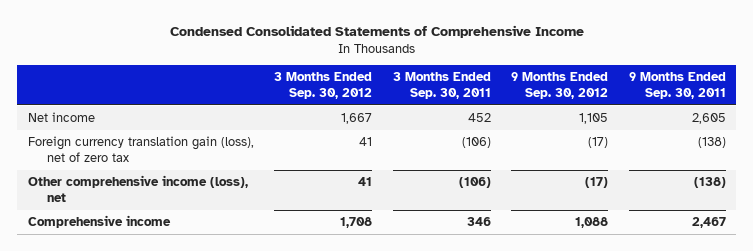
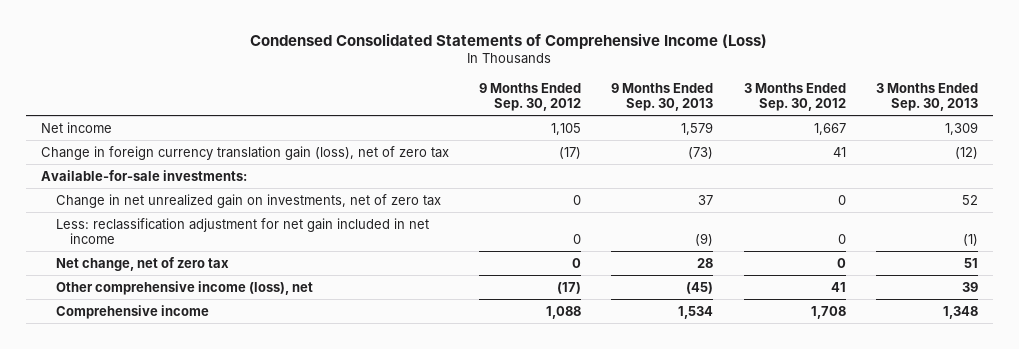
[169,25,584,39] Condensed Consolidated Statements of Comprehensive Income -> [250,32,768,49] Condensed Consolidated Statements of Comprehensive Income (Loss)
[392,72,491,99] 3 Months Ended Sep. 30, 2011 -> none
[628,72,726,99] 9 Months Ended Sep. 30, 2011 -> none
none -> [611,82,714,112] 9 Months Ended Sep. 30, 2013
none -> [875,82,978,112] 3 Months Ended Sep. 30, 2013
[27,136,254,162] Foreign currency translation gain (loss), net of zero tax -> [40,145,449,160] Change in foreign currency translation gain (loss), net of zero tax
none -> [40,169,247,181] Available-for-sale investments:
none -> [55,193,441,208] Change in net unrealized gain on investments, net of zero tax
none -> [55,217,429,245] Less: reclassification adjustment for net gain included in net income
none -> [55,256,229,271] Net change, net of zero tax

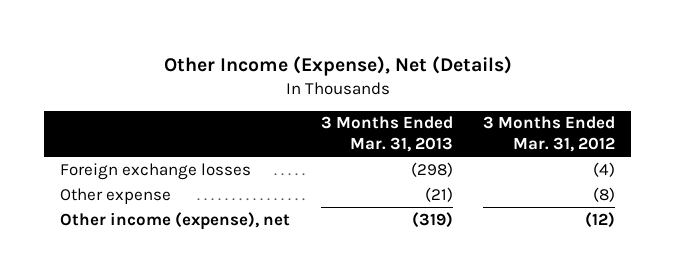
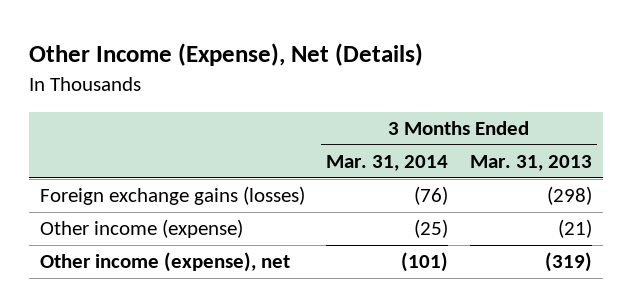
[483,116,616,153] 3 Months Ended Mar. 31, 2012 -> none
none -> [326,155,449,172] Mar. 31, 2014
[59,162,251,180] Foreign exchange losses -> [40,186,306,206] Foreign exchange gains (losses)
[59,187,171,204] Other expense -> [40,219,244,239] Other income (expense)

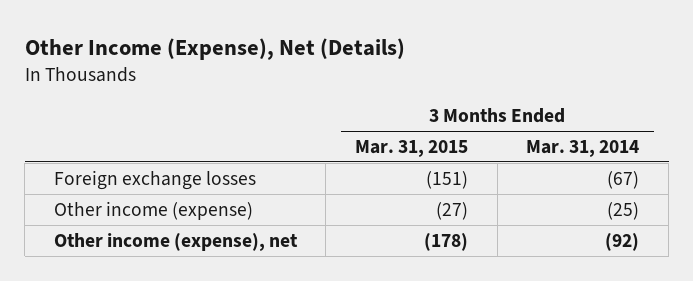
[469,155,592,172] Mar. 31, 2013 -> none
none -> [355,139,469,157] Mar. 31, 2015
[40,186,306,206] Foreign exchange gains (losses) -> [53,169,256,190] Foreign exchange losses
[414,186,449,206] (76) -> [607,170,640,189] (67)
[401,252,449,273] (101) -> [605,232,640,251] (92)

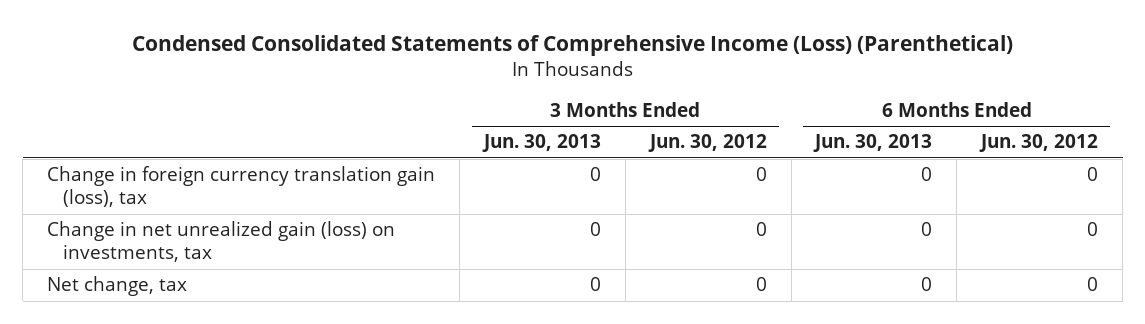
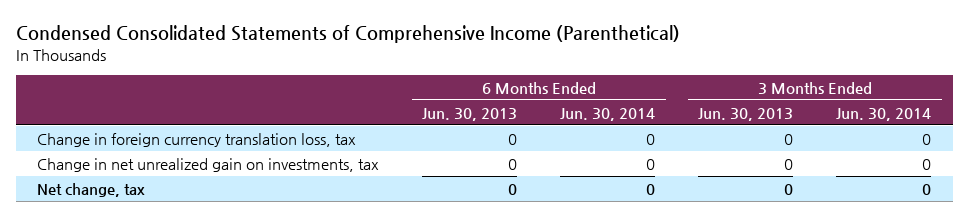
[131,35,1013,57] Condensed Consolidated Statements of Comprehensive Income (Loss) (Parenthetical) -> [16,25,681,44] Condensed Consolidated Statements of Comprehensive Income (Parenthetical)
[647,134,767,153] Jun. 30, 2012 -> none
[979,134,1099,153] Jun. 30, 2012 -> none
none -> [560,107,656,121] Jun. 30, 2014
none -> [836,107,932,121] Jun. 30, 2014
[47,166,436,208] Change in foreign currency translation gain (loss), tax -> [37,132,357,147] Change in foreign currency translation loss, tax
[47,221,396,263] Change in net unrealized gain (loss) on investments, tax -> [37,157,380,172] Change in net unrealized gain on investments, tax

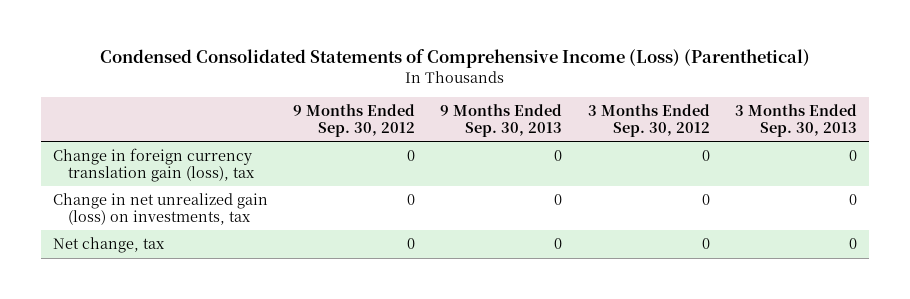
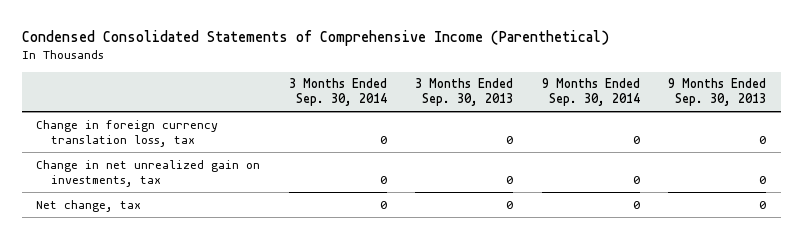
[99,49,810,69] Condensed Consolidated Statements of Comprehensive Income (Loss) (Parenthetical) -> [22,29,610,46] Condensed Consolidated Statements of Comprehensive Income (Parenthetical)
[293,104,416,137] 9 Months Ended Sep. 30, 2012 -> none
[587,104,710,137] 3 Months Ended Sep. 30, 2012 -> none
none -> [288,78,387,107] 3 Months Ended Sep. 30, 2014
none -> [541,78,640,107] 9 Months Ended Sep. 30, 2014
[53,148,255,182] Change in foreign currency translation gain (loss), tax -> [36,119,219,147] Change in foreign currency translation loss, tax
[53,193,269,225] Change in net unrealized gain (loss) on investments, tax -> [36,159,261,187] Change in net unrealized gain on investments, tax

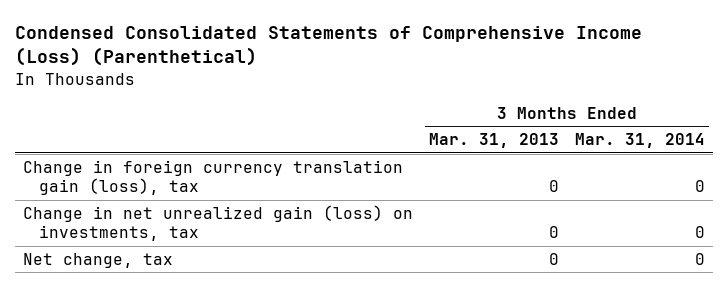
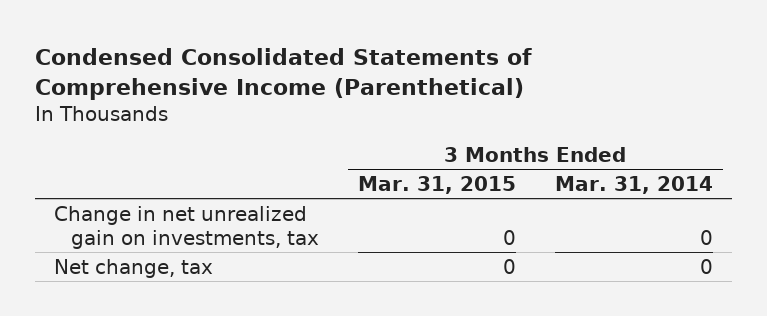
[14,25,642,67] Condensed Consolidated Statements of Comprehensive Income (Loss) (Parenthetical) -> [34,47,532,100] Condensed Consolidated Statements of Comprehensive Income (Parenthetical)
[428,133,559,149] Mar. 31, 2013 -> none
none -> [357,175,516,194] Mar. 31, 2015
[22,159,403,196] Change in foreign currency translation gain (loss), tax -> none
[22,204,413,242] Change in net unrealized gain (loss) on investments, tax -> [54,205,319,249] Change in net unrealized gain on investments, tax

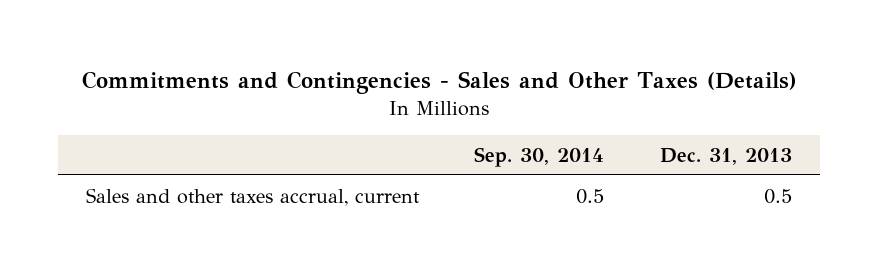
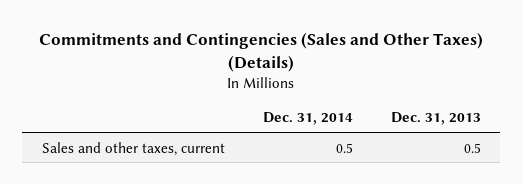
[81,71,797,95] Commitments and Contingencies - Sales and Other Taxes (Details) -> [39,32,484,73] Commitments and Contingencies (Sales and Other Taxes) (Details)
[474,146,605,167] Sep. 30, 2014 -> none
none -> [262,112,353,126] Dec. 31, 2014
[85,187,420,206] Sales and other taxes accrual, current -> [41,141,225,156] Sales and other taxes, current

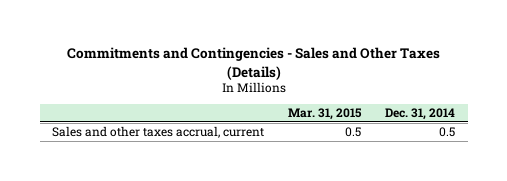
[39,32,484,73] Commitments and Contingencies (Sales and Other Taxes) (Details) -> [66,47,440,80] Commitments and Contingencies - Sales and Other Taxes (Details)
[391,112,482,126] Dec. 31, 2013 -> none
none -> [288,108,363,121] Mar. 31, 2015
[41,141,225,156] Sales and other taxes, current -> [52,126,265,139] Sales and other taxes accrual, current

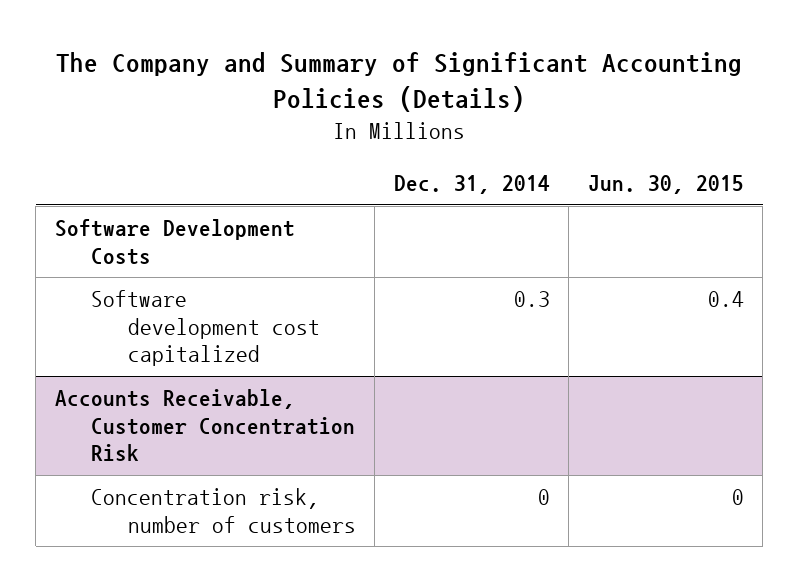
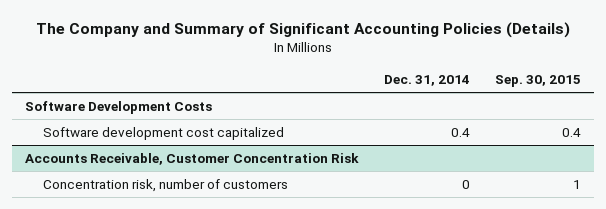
[587,175,744,195] Jun. 30, 2015 -> none
none -> [495,74,582,87] Sep. 30, 2015
[513,291,550,308] 0.3 -> [450,127,470,137] 0.4

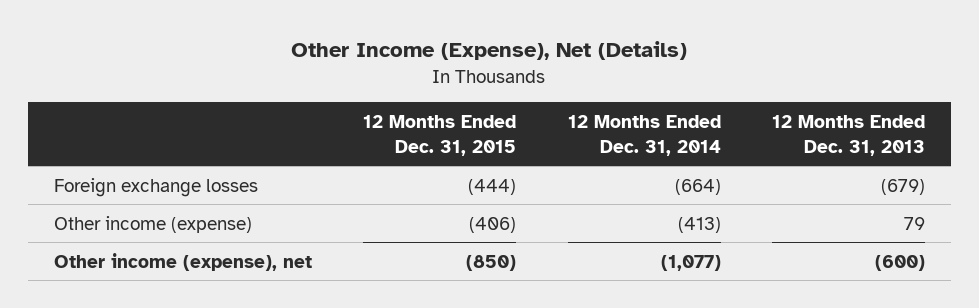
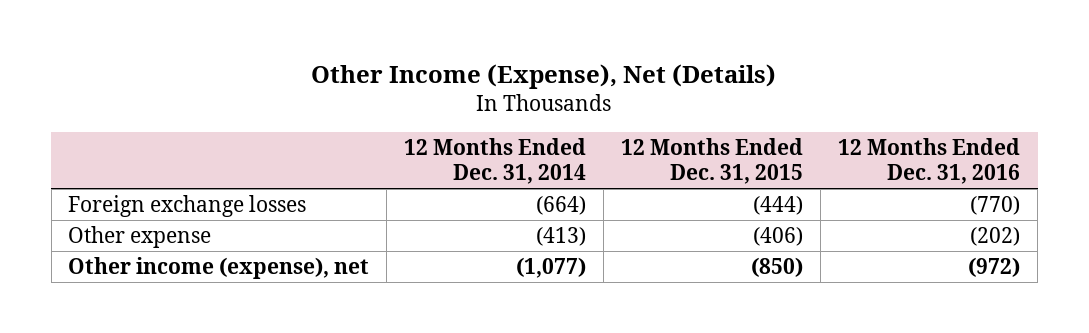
[772,114,926,156] 12 Months Ended Dec. 31, 2013 -> none
none -> [838,138,1021,185] 12 Months Ended Dec. 31, 2016
[53,215,252,233] Other income (expense) -> [68,226,212,249] Other expense

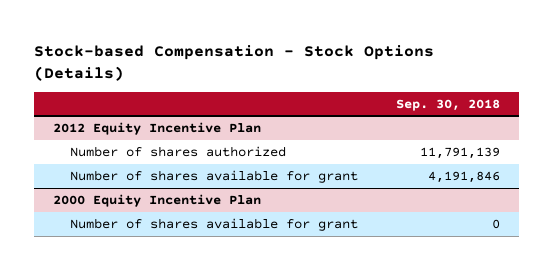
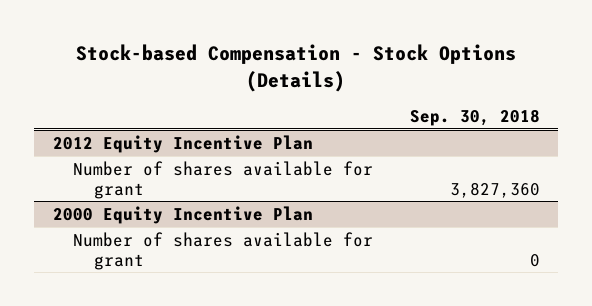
[69,145,286,157] Number of shares authorized -> none
[428,170,501,183] 4,191,846 -> [449,181,540,198] 3,827,360

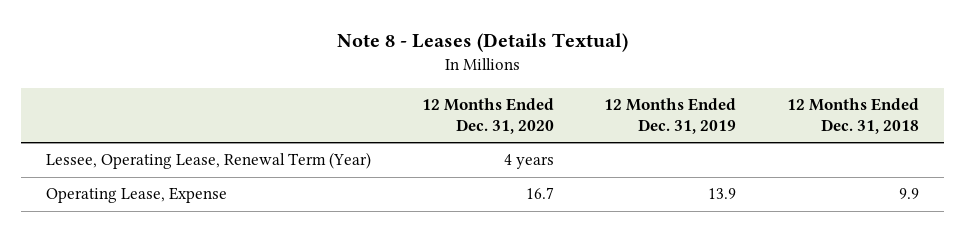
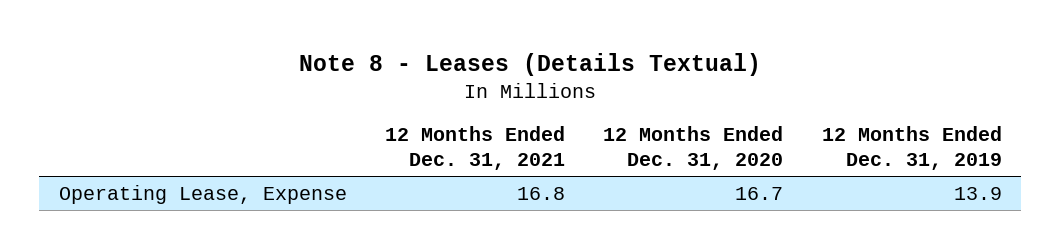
[787,98,920,134] 12 Months Ended Dec. 31, 2018 -> none
none -> [384,126,565,171] 12 Months Ended Dec. 31, 2021
[45,152,371,170] Lessee, Operating Lease, Renewal Term (Year) -> none

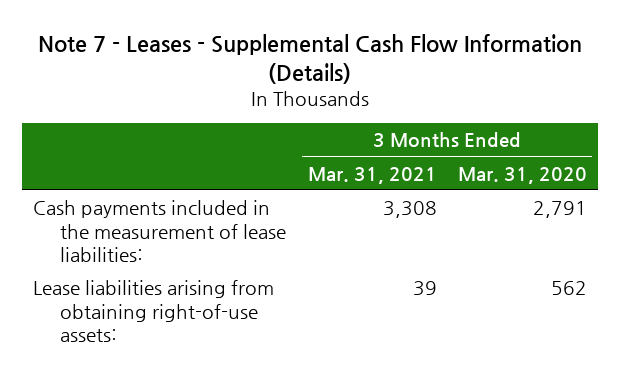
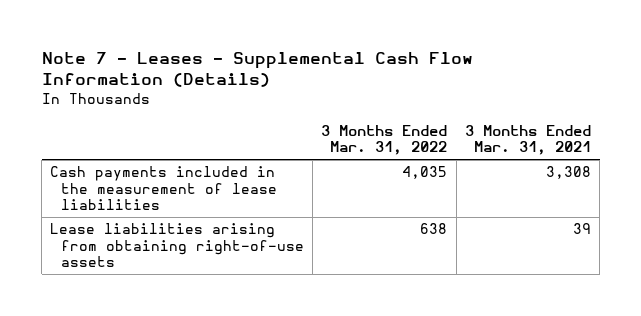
[458,166,588,184] Mar. 31, 2020 -> none
none -> [321,125,448,156] 3 Months Ended Mar. 31, 2022
[32,200,286,263] Cash payments included in the measurement of lease liabilities: -> [50,166,277,210] Cash payments included in the measurement of lease liabilities
[32,280,274,343] Lease liabilities arising from obtaining right-of-use assets: -> [50,223,304,267] Lease liabilities arising from obtaining right-of-use assets

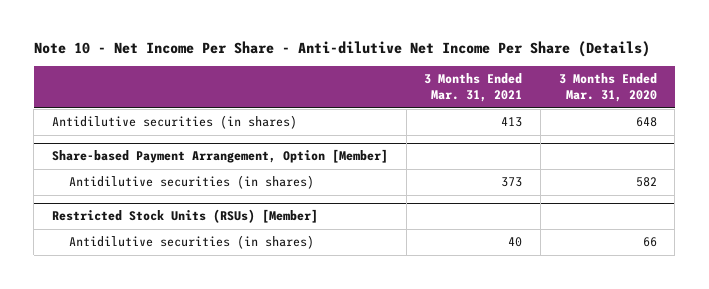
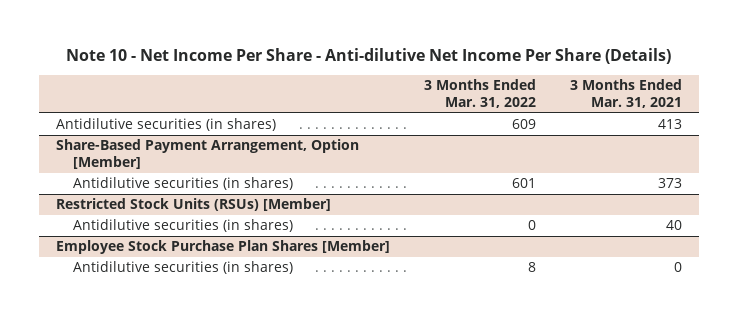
[558,73,657,103] 3 Months Ended Mar. 31, 2020 -> none
none -> [423,78,536,109] 3 Months Ended Mar. 31, 2022
[51,149,388,164] Share-based Payment Arrangement, Option [Member] -> [55,139,359,170] Share-Based Payment Arrangement, Option [Member]
none -> [55,240,390,255] Employee Stock Purchase Plan Shares [Member]
none -> [72,261,293,275] Antidilutive securities (in shares)

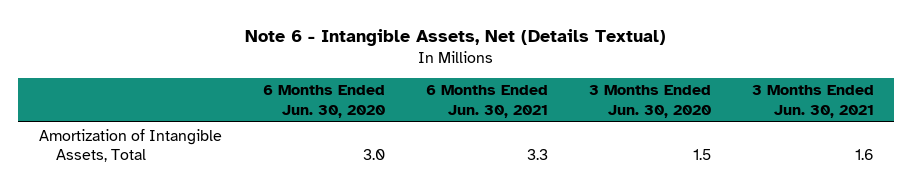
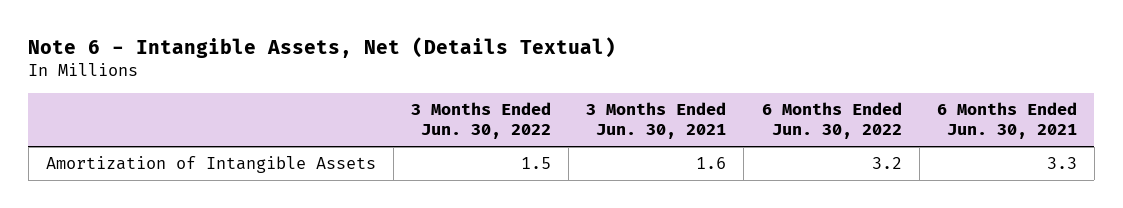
[262,85,385,118] 6 Months Ended Jun. 30, 2020 -> none
[588,85,711,118] 3 Months Ended Jun. 30, 2020 -> none
none -> [411,101,552,140] 3 Months Ended Jun. 30, 2022
none -> [761,101,902,140] 6 Months Ended Jun. 30, 2022
[38,128,222,162] Amortization of Intangible Assets, Total -> [45,156,376,174] Amortization of Intangible Assets

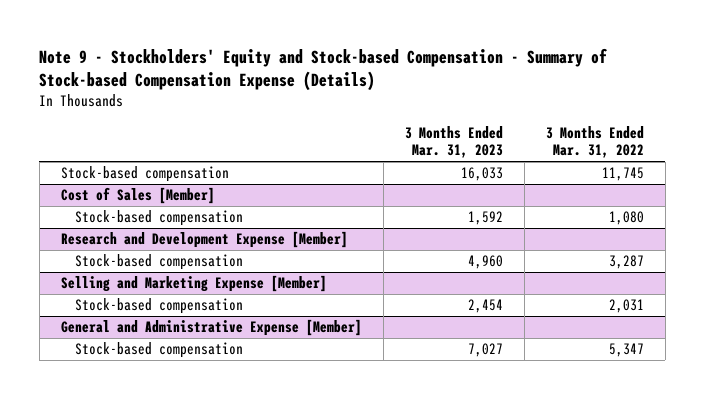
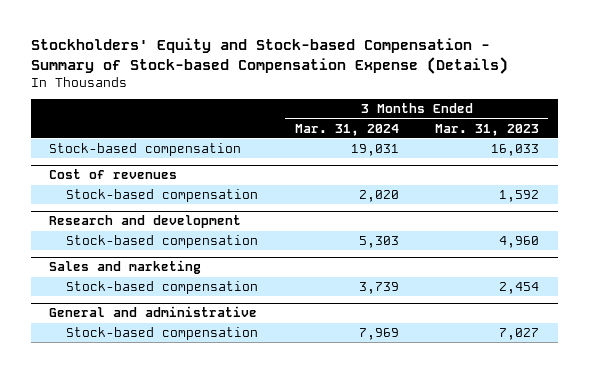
[39,47,608,91] Note 9 - Stockholders' Equity and Stock-based Compensation - Summary of Stock-based Compensation Expense (Details) -> [31,38,509,74] Stockholders' Equity and Stock-based Compensation - Summary of Stock-based Compensation Expense (Details)
[545,125,644,159] 3 Months Ended Mar. 31, 2022 -> none
none -> [294,123,399,136] Mar. 31, 2024
[60,187,215,205] Cost of Sales [Member] -> [49,169,178,180] Cost of revenues
[60,231,348,249] Research and Development Expense [Member] -> [49,215,242,229] Research and development
[60,275,327,293] Selling and Marketing Expense [Member] -> [49,260,202,275] Sales and marketing
[60,319,362,337] General and Administrative Expense [Member] -> [49,306,258,318] General and administrative

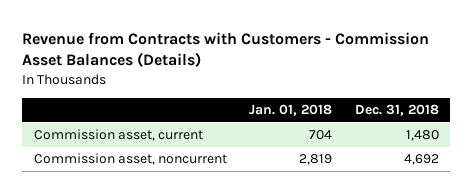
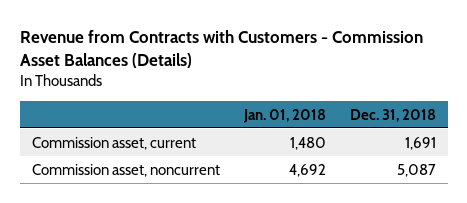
[309,130,333,141] 704 -> [289,136,326,150] 1,480
[406,130,440,142] 1,480 -> [404,136,436,150] 1,691
[299,154,333,166] 2,819 -> [288,163,326,177] 4,692
[404,154,440,166] 4,692 -> [396,163,436,177] 5,087

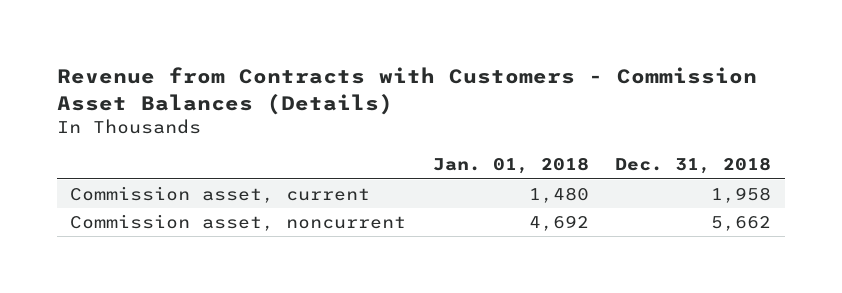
[404,136,436,150] 1,691 -> [711,187,772,204] 1,958
[396,163,436,177] 5,087 -> [711,216,772,232] 5,662

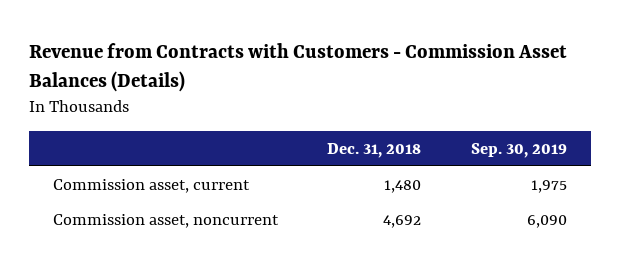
[432,157,589,175] Jan. 01, 2018 -> none
none -> [470,142,567,158] Sep. 30, 2019
[711,187,772,204] 1,958 -> [384,180,422,194] 1,480
[711,216,772,232] 5,662 -> [383,215,422,229] 4,692

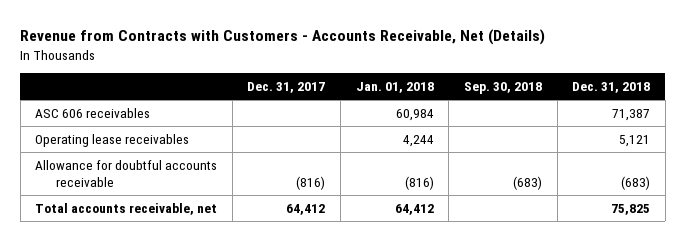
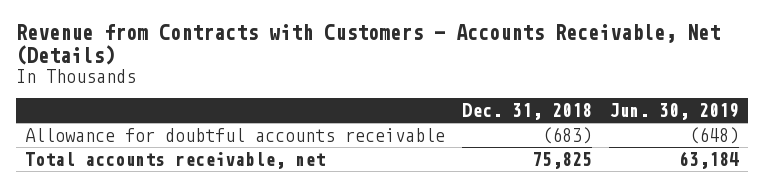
[247,82,326,94] Dec. 31, 2017 -> none
[355,82,434,94] Jan. 01, 2018 -> none
[464,82,543,95] Sep. 30, 2018 -> none
none -> [609,103,740,121] Jun. 30, 2019
[35,107,151,118] ASC 606 receivables -> none
[35,133,190,147] Operating lease receivables -> none

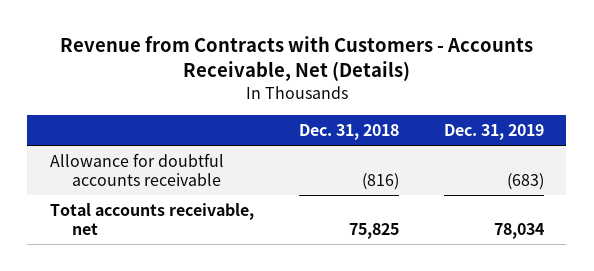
[609,103,740,121] Jun. 30, 2019 -> none
none -> [443,123,544,140] Dec. 31, 2019
[542,126,593,144] (683) -> [361,172,399,190] (816)

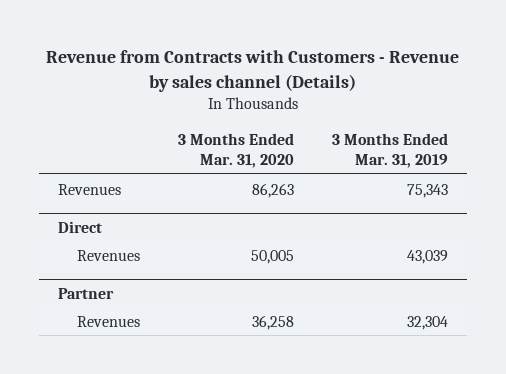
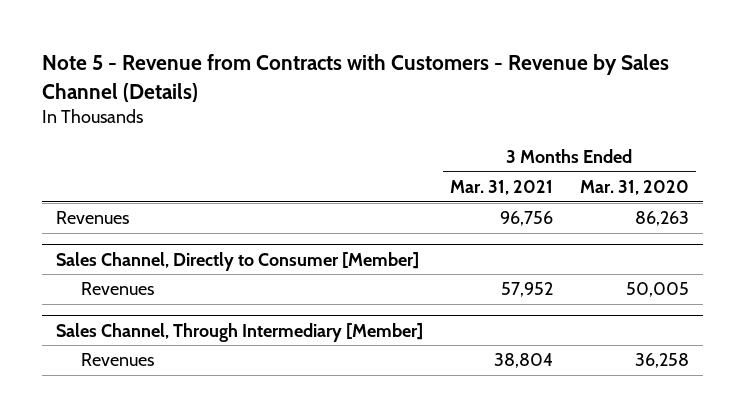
[45,50,459,92] Revenue from Contracts with Customers - Revenue by sales channel (Details) -> [42,54,670,102] Note 5 - Revenue from Contracts with Customers - Revenue by Sales Channel (Details)
[331,132,448,168] 3 Months Ended Mar. 31, 2019 -> none
none -> [449,180,553,196] Mar. 31, 2021
[57,220,102,233] Direct -> [55,251,419,271] Sales Channel, Directly to Consumer [Member]
[57,287,114,299] Partner -> [55,322,423,342] Sales Channel, Through Intermediary [Member]

